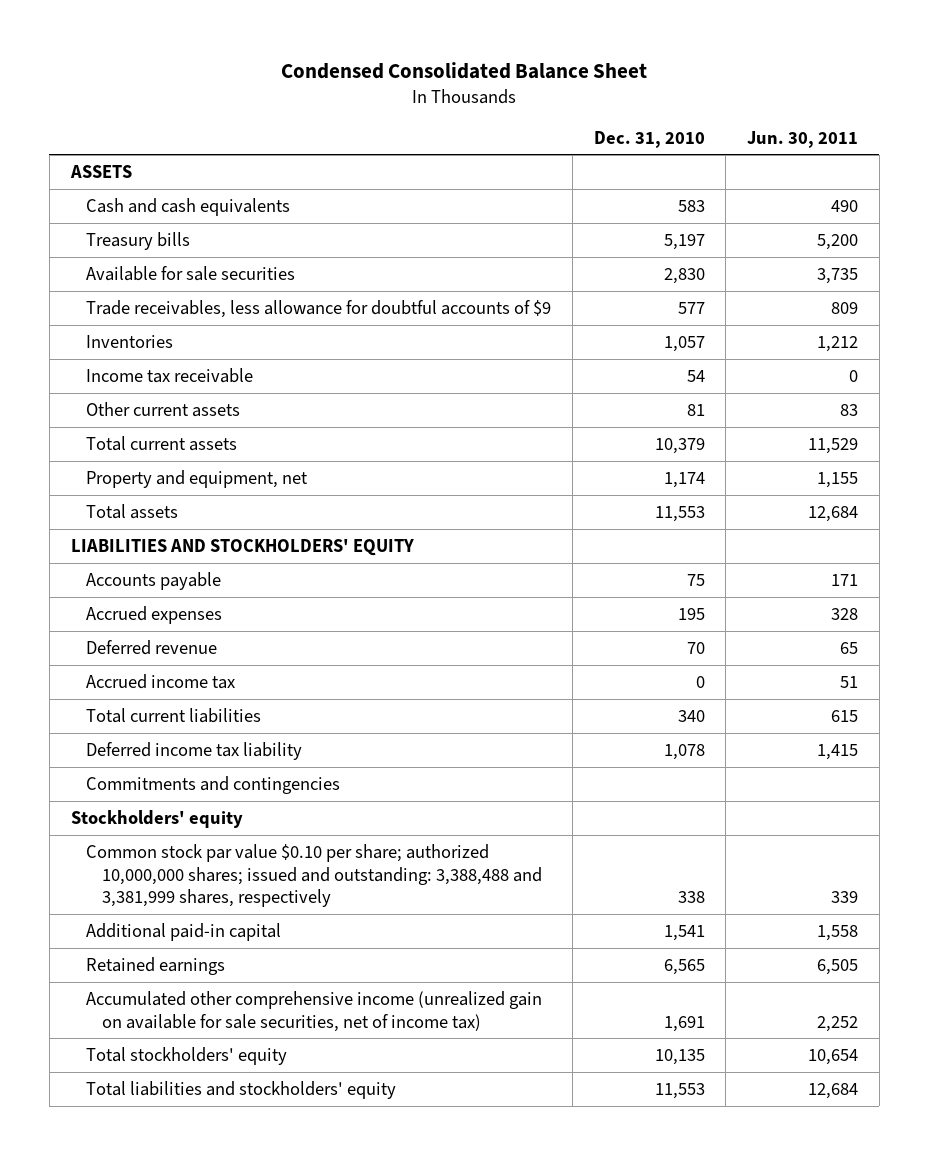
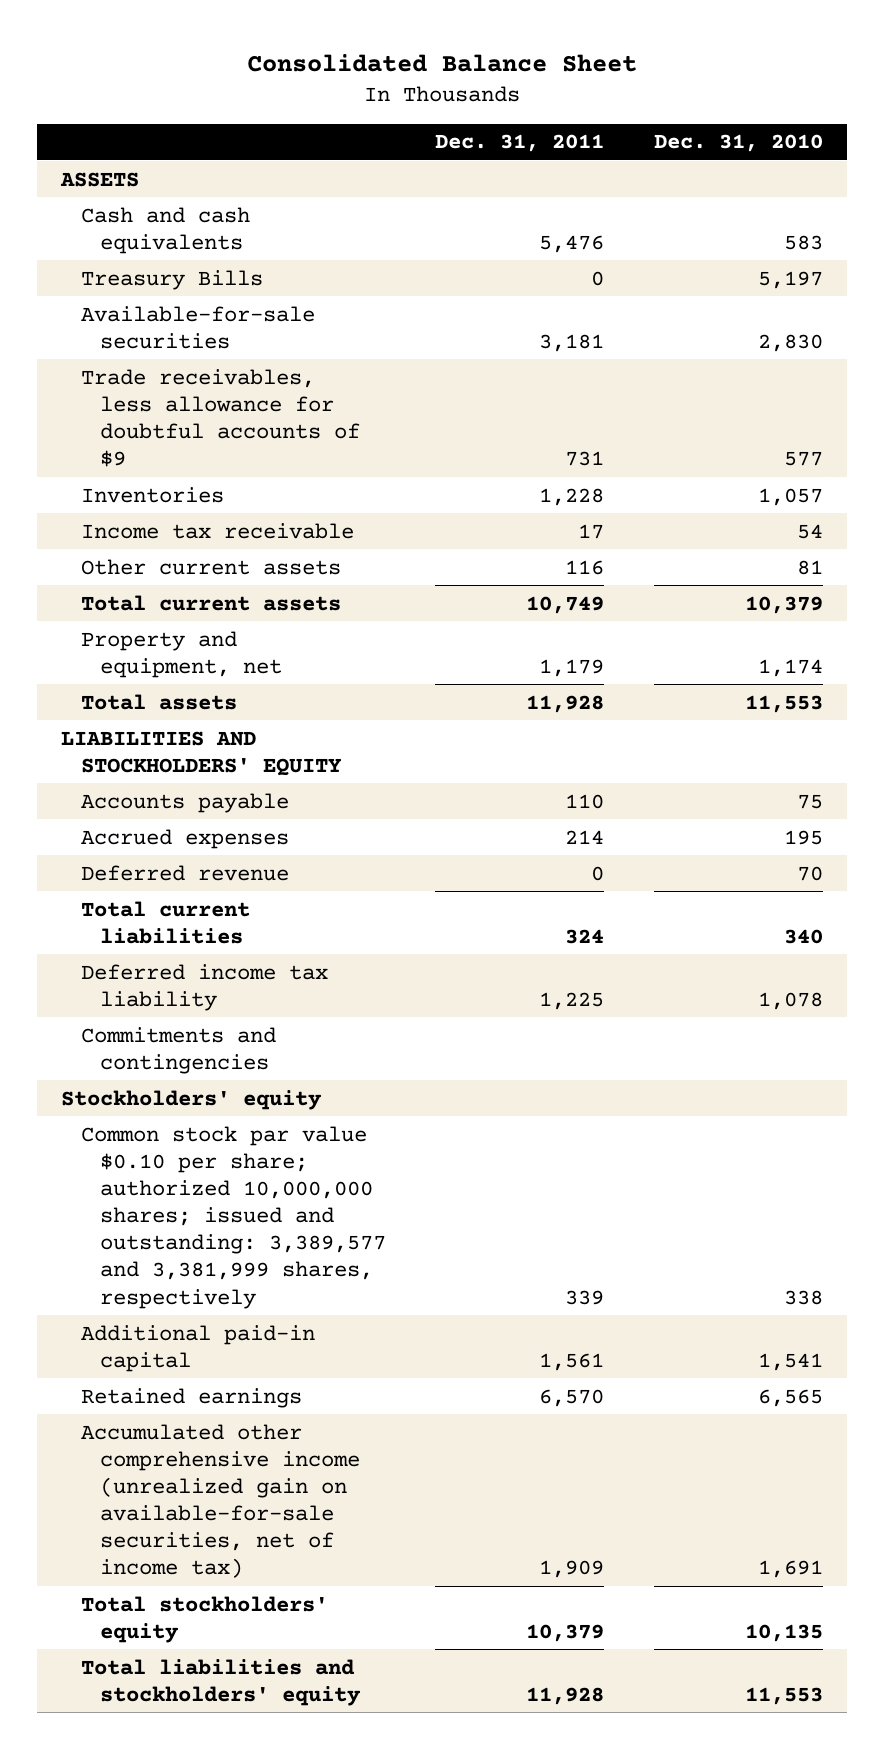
[281,61,648,79] Condensed Consolidated Balance Sheet -> [246,54,637,73] Consolidated Balance Sheet
[747,130,859,148] Jun. 30, 2011 -> none
none -> [435,134,605,153] Dec. 31, 2011
[86,231,191,250] Treasury bills -> [80,269,263,290] Treasury Bills
[86,265,296,281] Available for sale securities -> [80,305,315,349] Available-for-sale securities
[86,673,236,689] Accrued income tax -> none
[86,843,542,908] Common stock par value $0.10 per share; authorized 10,000,000 shares; issued and outstanding: 3,388,488 and 3,381,999 shares, respectively -> [80,1125,386,1309] Common stock par value $0.10 per share; authorized 10,000,000 shares; issued and outstanding: 3,389,577 and 3,381,999 shares, respectively
[86,990,543,1032] Accumulated other comprehensive income (unrealized gain on available for sale securities, net of income tax) -> [80,1423,360,1579] Accumulated other comprehensive income (unrealized gain on available-for-sale securities, net of income tax)

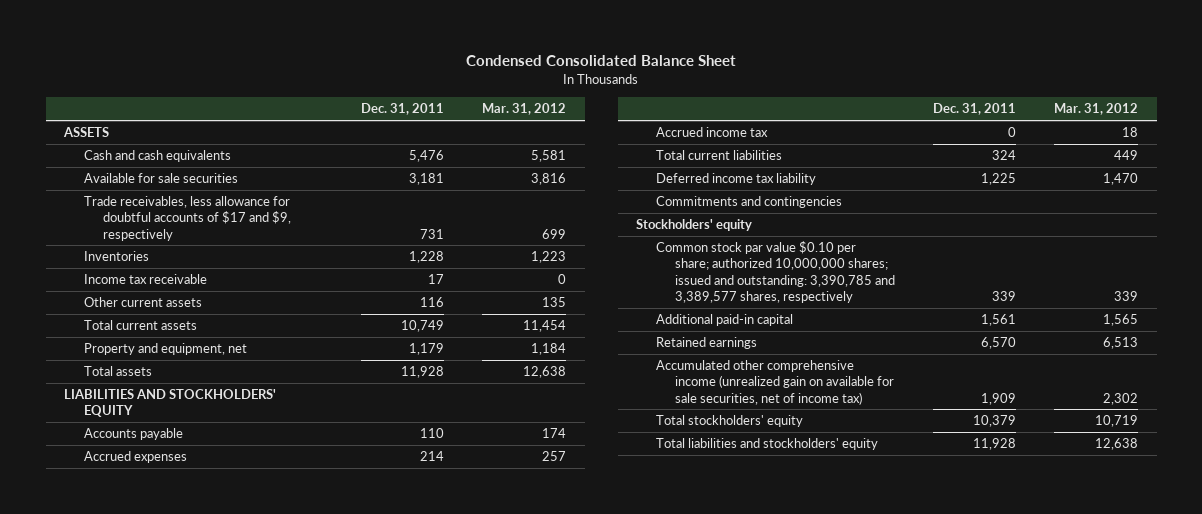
[246,54,637,73] Consolidated Balance Sheet -> [466,55,737,67] Condensed Consolidated Balance Sheet
[653,134,823,153] Dec. 31, 2010 -> none
none -> [481,103,566,116] Mar. 31, 2012
[80,269,263,290] Treasury Bills -> none
[80,305,315,349] Available-for-sale securities -> [83,173,238,184] Available for sale securities
[80,368,360,468] Trade receivables, less allowance for doubtful accounts of $9 -> [83,196,292,241] Trade receivables, less allowance for doubtful accounts of $17 and $9, respectively
[80,864,289,881] Deferred revenue -> none
none -> [655,127,768,138] Accrued income tax
[80,1125,386,1309] Common stock par value $0.10 per share; authorized 10,000,000 shares; issued and outstanding: 3,389,577 and 3,381,999 shares, respectively -> [655,241,896,303] Common stock par value $0.10 per share; authorized 10,000,000 shares; issued and outstanding: 3,390,785 and 3,389,577 shares, respectively
[80,1423,360,1579] Accumulated other comprehensive income (unrealized gain on available-for-sale securities, net of income tax) -> [655,360,895,405] Accumulated other comprehensive income (unrealized gain on available for sale securities, net of income tax)

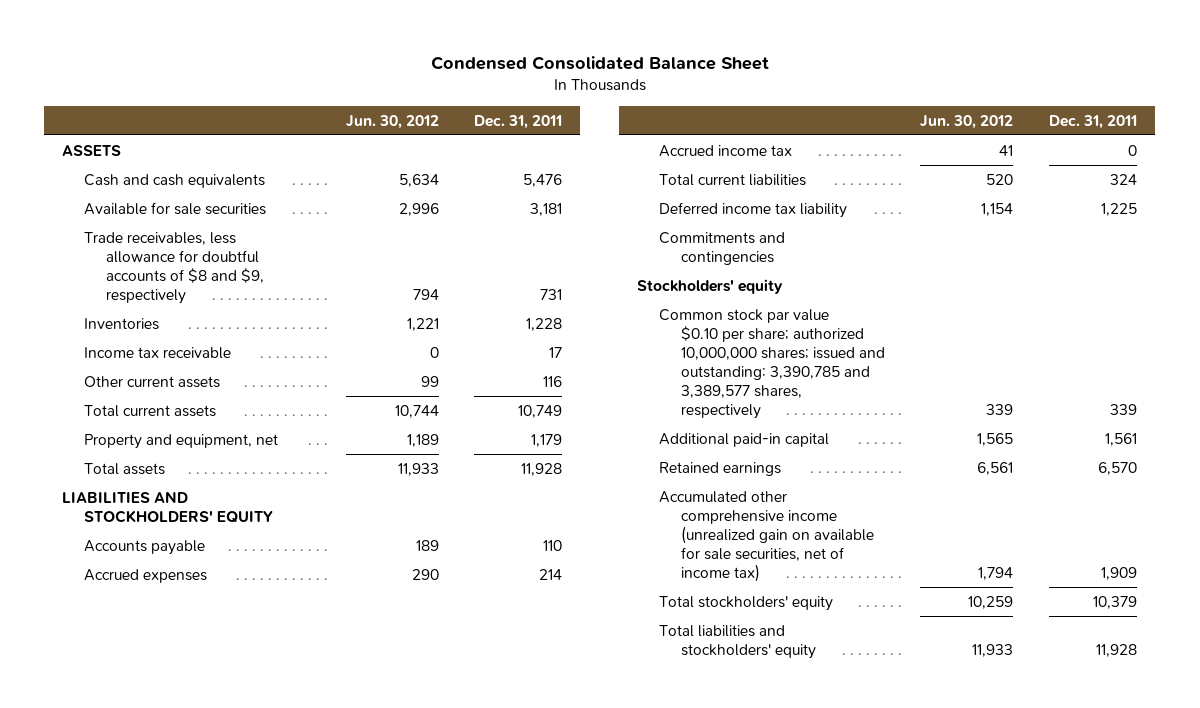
[481,103,566,116] Mar. 31, 2012 -> none
none -> [345,114,439,129] Jun. 30, 2012
[83,196,292,241] Trade receivables, less allowance for doubtful accounts of $17 and $9, respectively -> [84,232,264,304] Trade receivables, less allowance for doubtful accounts of $8 and $9, respectively

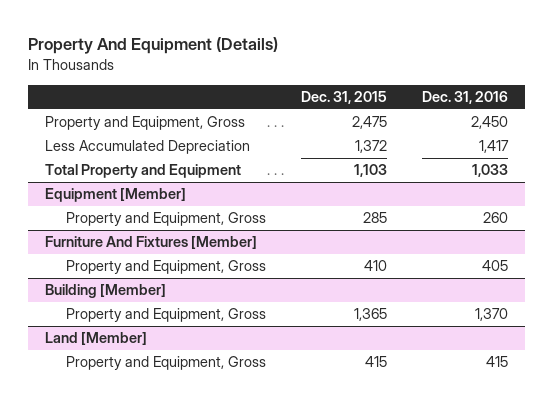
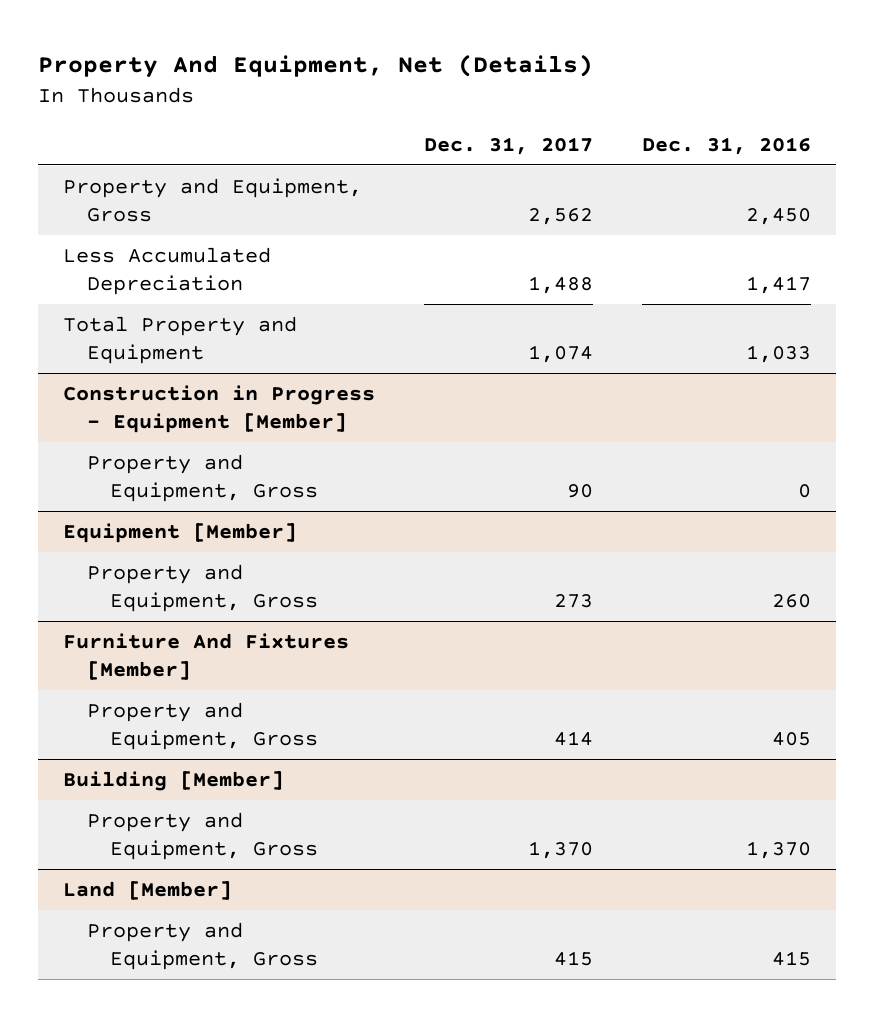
[27,37,278,55] Property And Equipment (Details) -> [38,54,594,79] Property And Equipment, Net (Details)
[301,90,388,104] Dec. 31, 2015 -> none
none -> [424,136,594,155] Dec. 31, 2017
none -> [62,385,375,433] Construction in Progress - Equipment [Member]
none -> [86,454,319,502] Property and Equipment, Gross

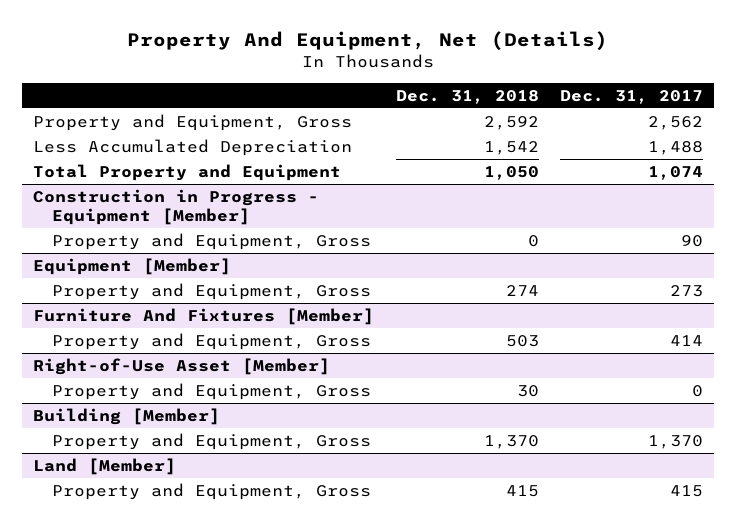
[642,136,812,155] Dec. 31, 2016 -> none
none -> [395,89,539,104] Dec. 31, 2018
none -> [32,357,330,375] Right-of-Use Asset [Member]
none -> [51,382,371,400] Property and Equipment, Gross

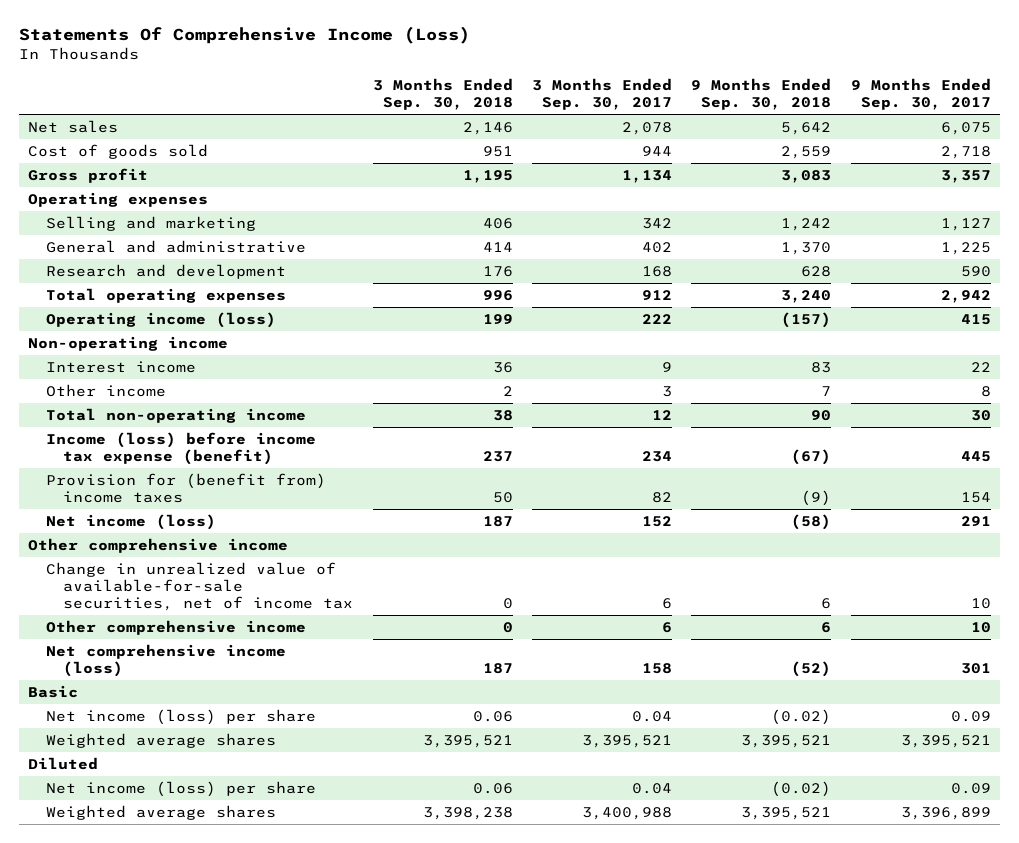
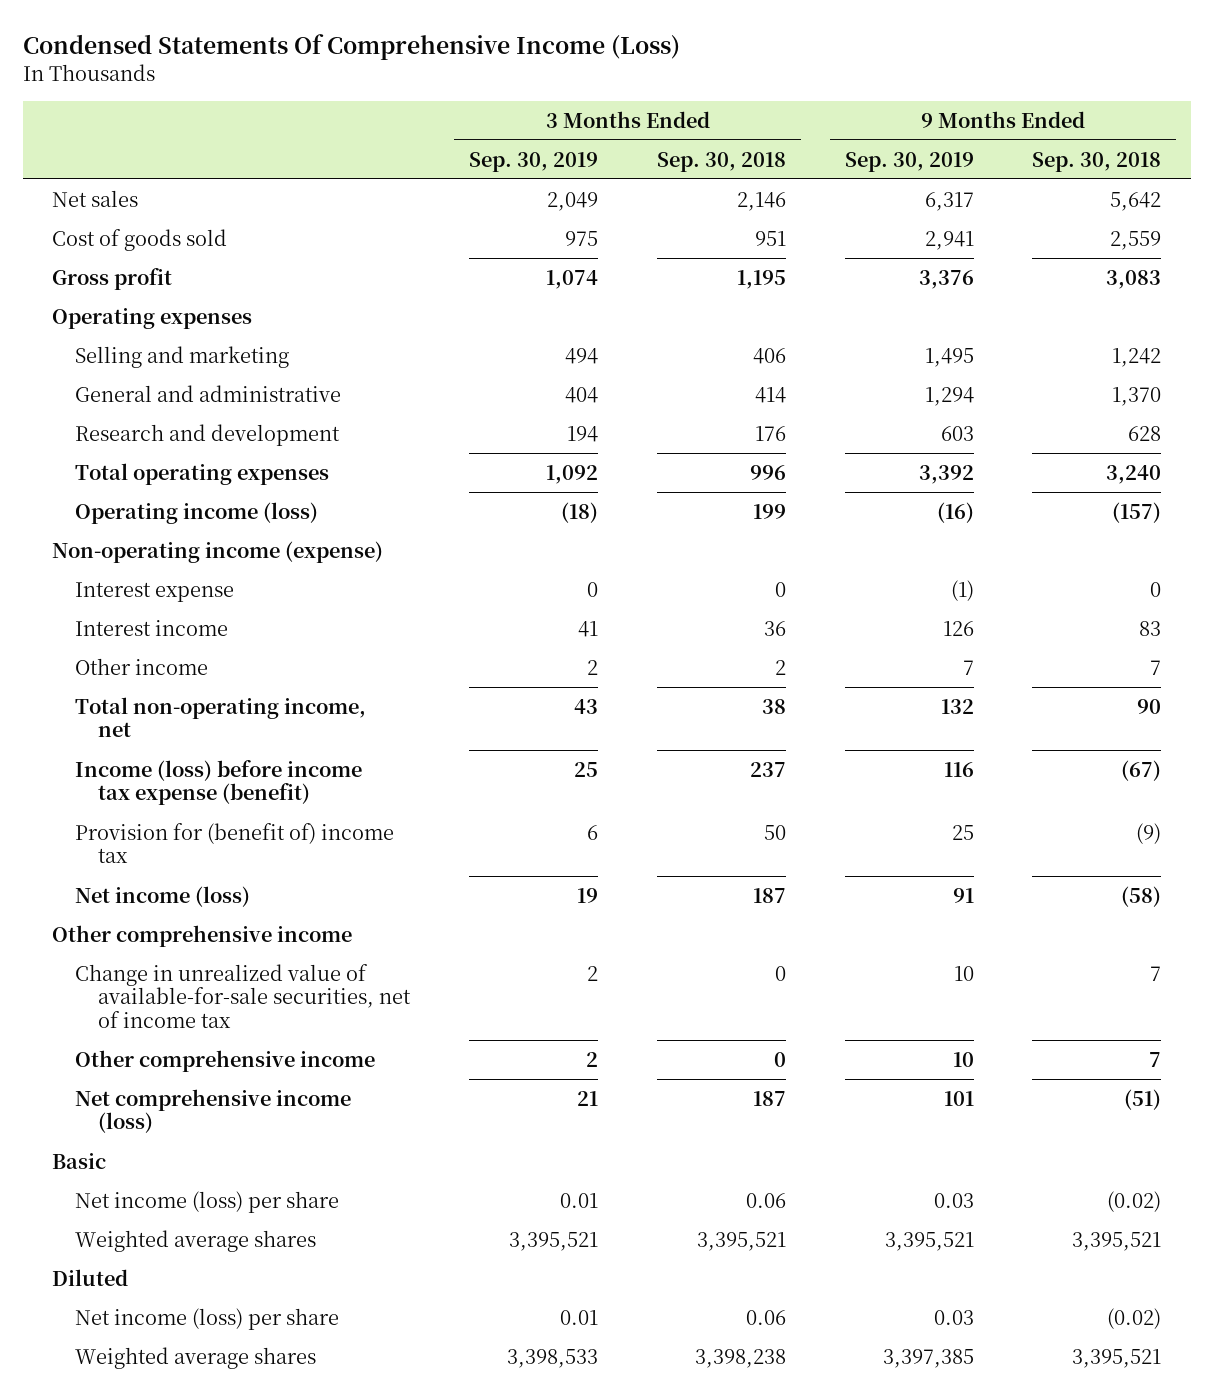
[18,26,470,45] Statements Of Comprehensive Income (Loss) -> [22,33,680,60] Condensed Statements Of Comprehensive Income (Loss)
[531,78,672,111] 3 Months Ended Sep. 30, 2017 -> none
[850,78,991,111] 9 Months Ended Sep. 30, 2017 -> none
none -> [469,151,599,172] Sep. 30, 2019
none -> [844,151,974,172] Sep. 30, 2019
[28,335,229,351] Non-operating income -> [52,540,384,563] Non-operating income (expense)
none -> [75,581,235,602] Interest expense
[45,407,306,423] Total non-operating income -> [75,696,367,738] Total non-operating income, net
[45,472,326,503] Provision for (benefit from) income taxes -> [75,822,395,864] Provision for (benefit of) income tax
[821,597,832,609] 6 -> [1150,965,1162,981] 7
[821,621,832,633] 6 -> [1149,1051,1162,1067] 7
[791,660,832,677] (52) -> [1124,1088,1162,1110] (51)

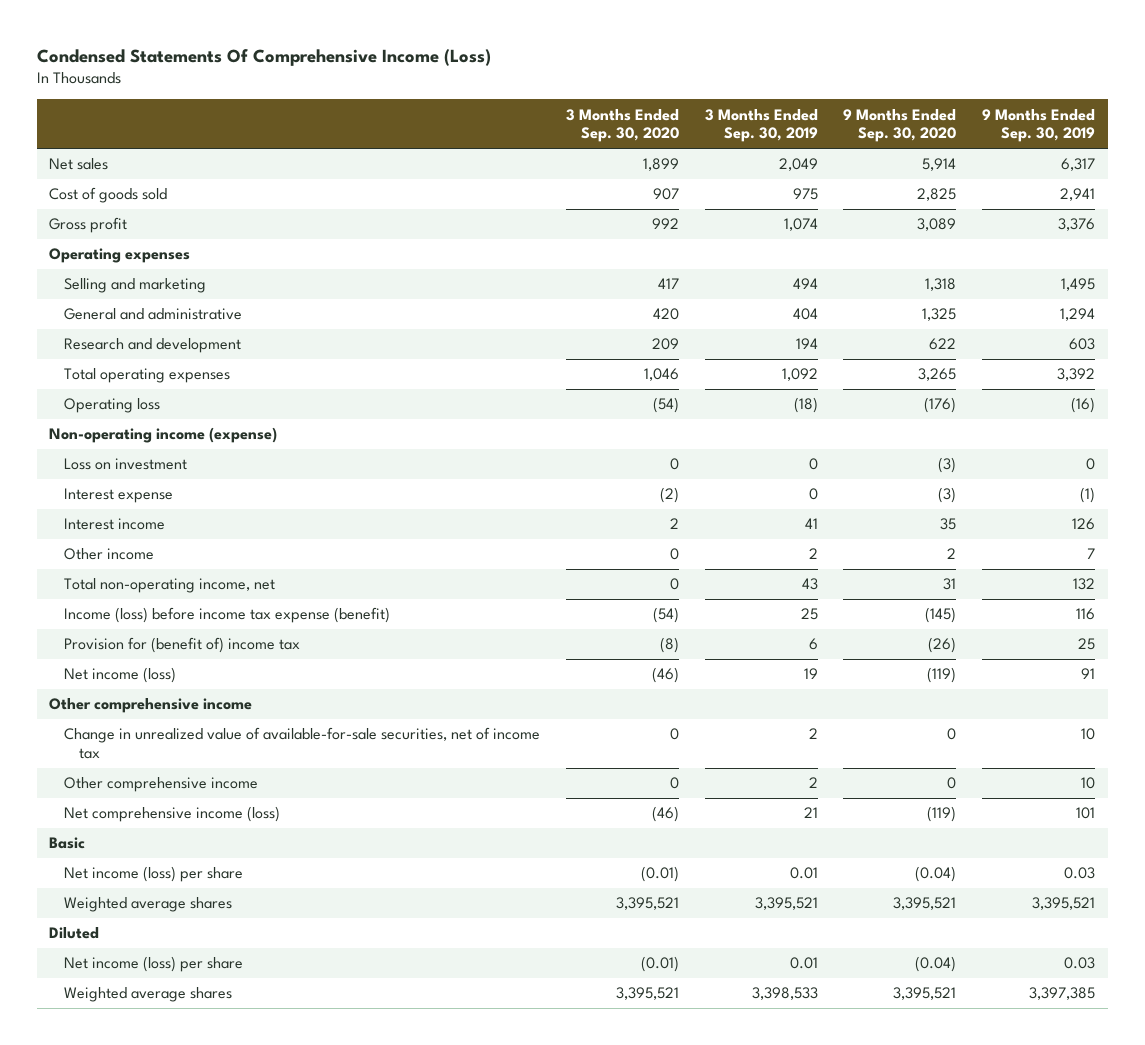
[656,151,786,172] Sep. 30, 2018 -> none
[1032,151,1162,172] Sep. 30, 2018 -> none
none -> [565,108,679,143] 3 Months Ended Sep. 30, 2020
none -> [843,108,957,143] 9 Months Ended Sep. 30, 2020
[75,501,319,524] Operating income (loss) -> [64,398,161,414] Operating loss
none -> [64,458,188,471] Loss on investment

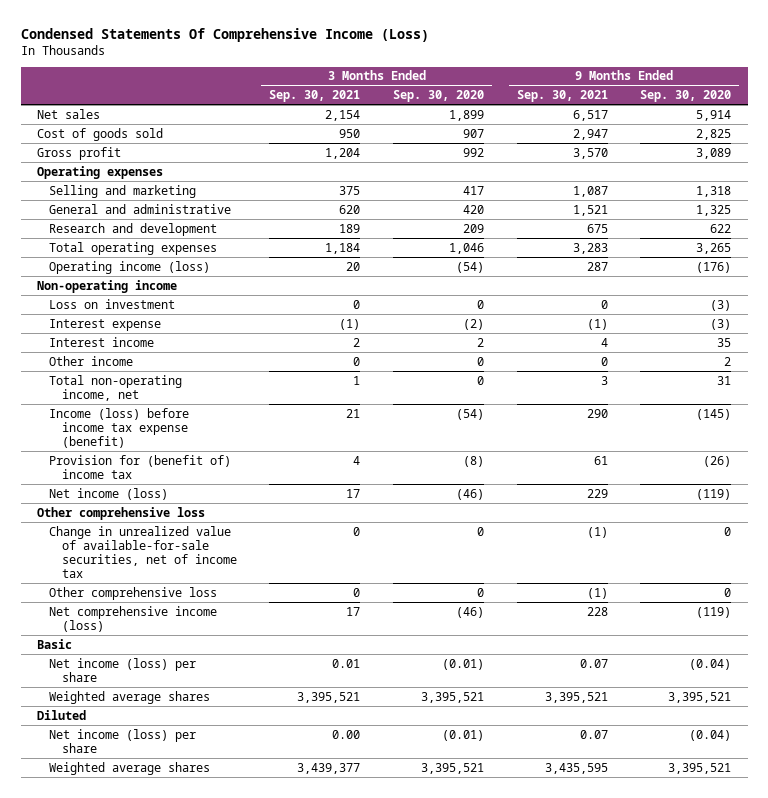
[704,108,818,143] 3 Months Ended Sep. 30, 2019 -> none
[982,108,1096,143] 9 Months Ended Sep. 30, 2019 -> none
none -> [269,90,361,103] Sep. 30, 2021
none -> [516,90,608,103] Sep. 30, 2021
[64,398,161,414] Operating loss -> [49,260,211,274] Operating income (loss)
[49,427,278,444] Non-operating income (expense) -> [36,279,177,293] Non-operating income
[49,698,253,714] Other comprehensive income -> [36,506,205,520] Other comprehensive loss
[64,777,259,793] Other comprehensive income -> [49,586,218,600] Other comprehensive loss

